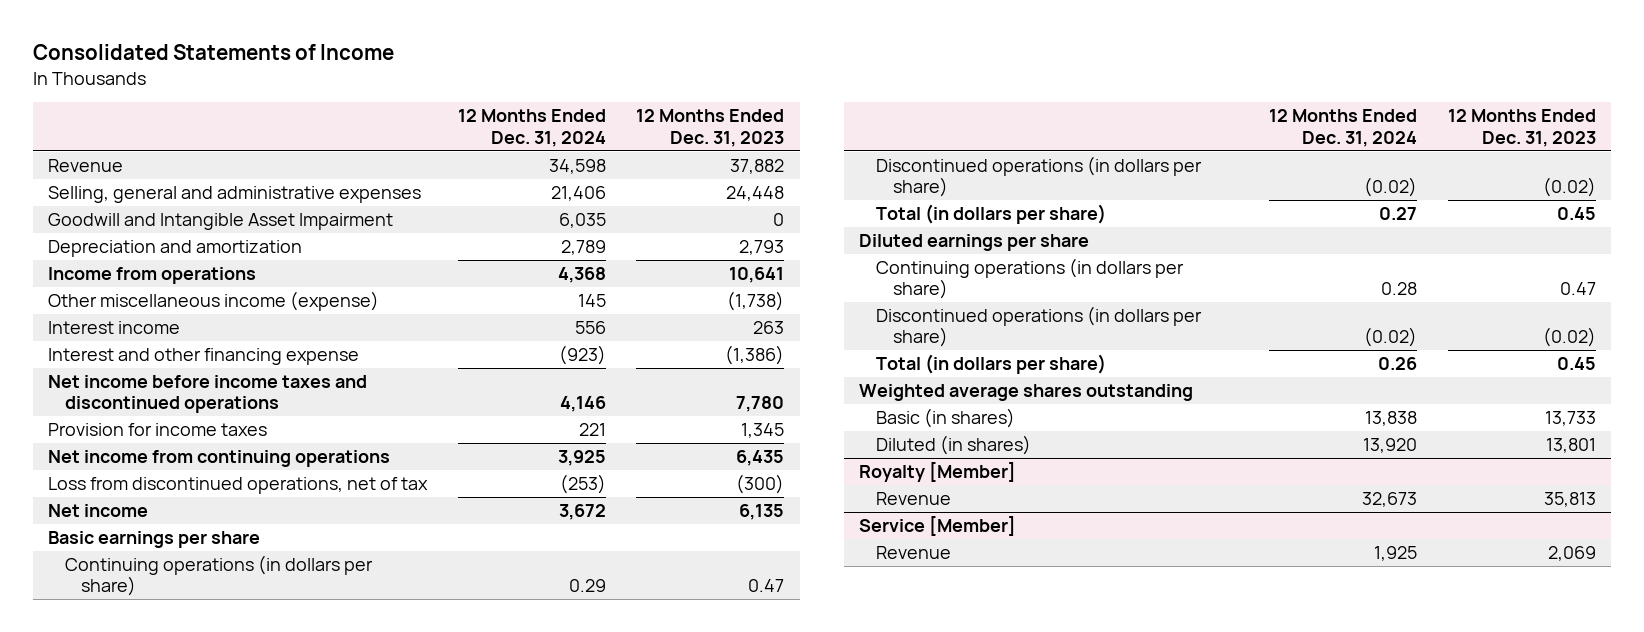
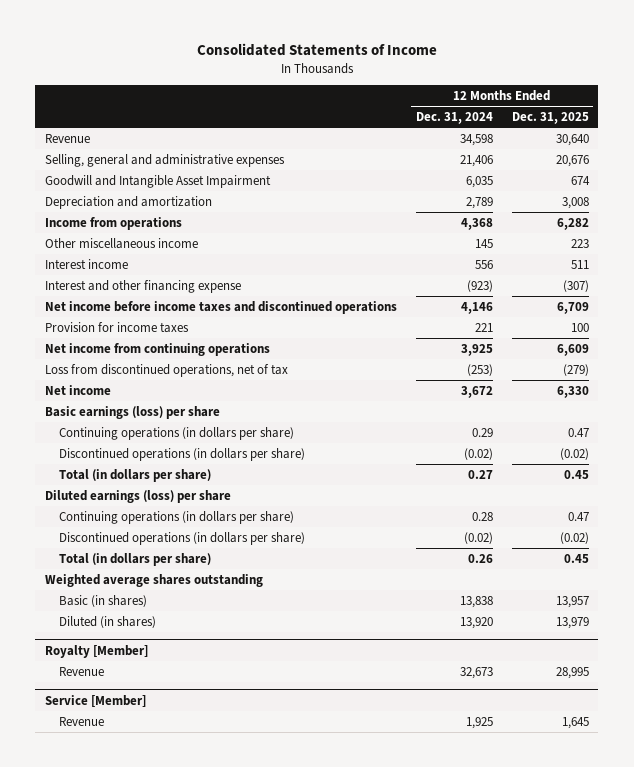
[636,109,785,147] 12 Months Ended Dec. 31, 2023 -> none
none -> [511,111,589,124] Dec. 31, 2025
[48,291,380,312] Other miscellaneous income (expense) -> [44,237,198,249] Other miscellaneous income
[48,531,261,549] Basic earnings per share -> [44,405,220,419] Basic earnings (loss) per share
[859,234,1090,252] Diluted earnings per share -> [44,489,231,503] Diluted earnings (loss) per share

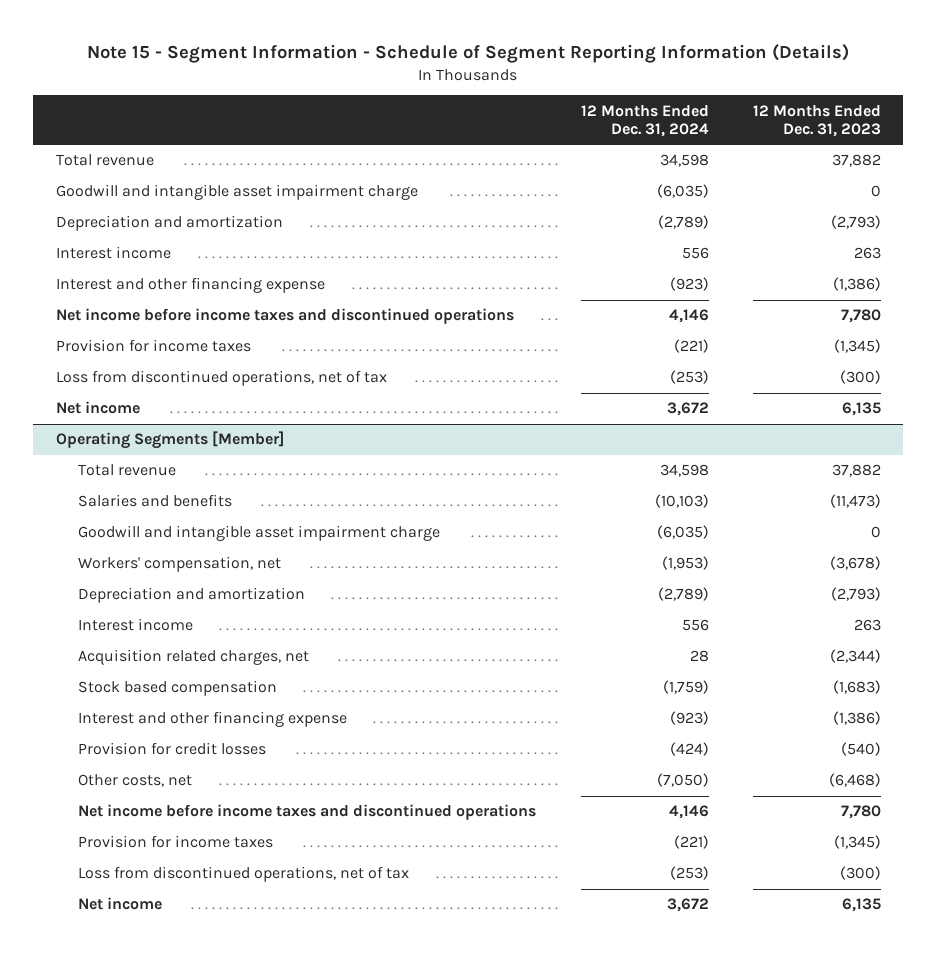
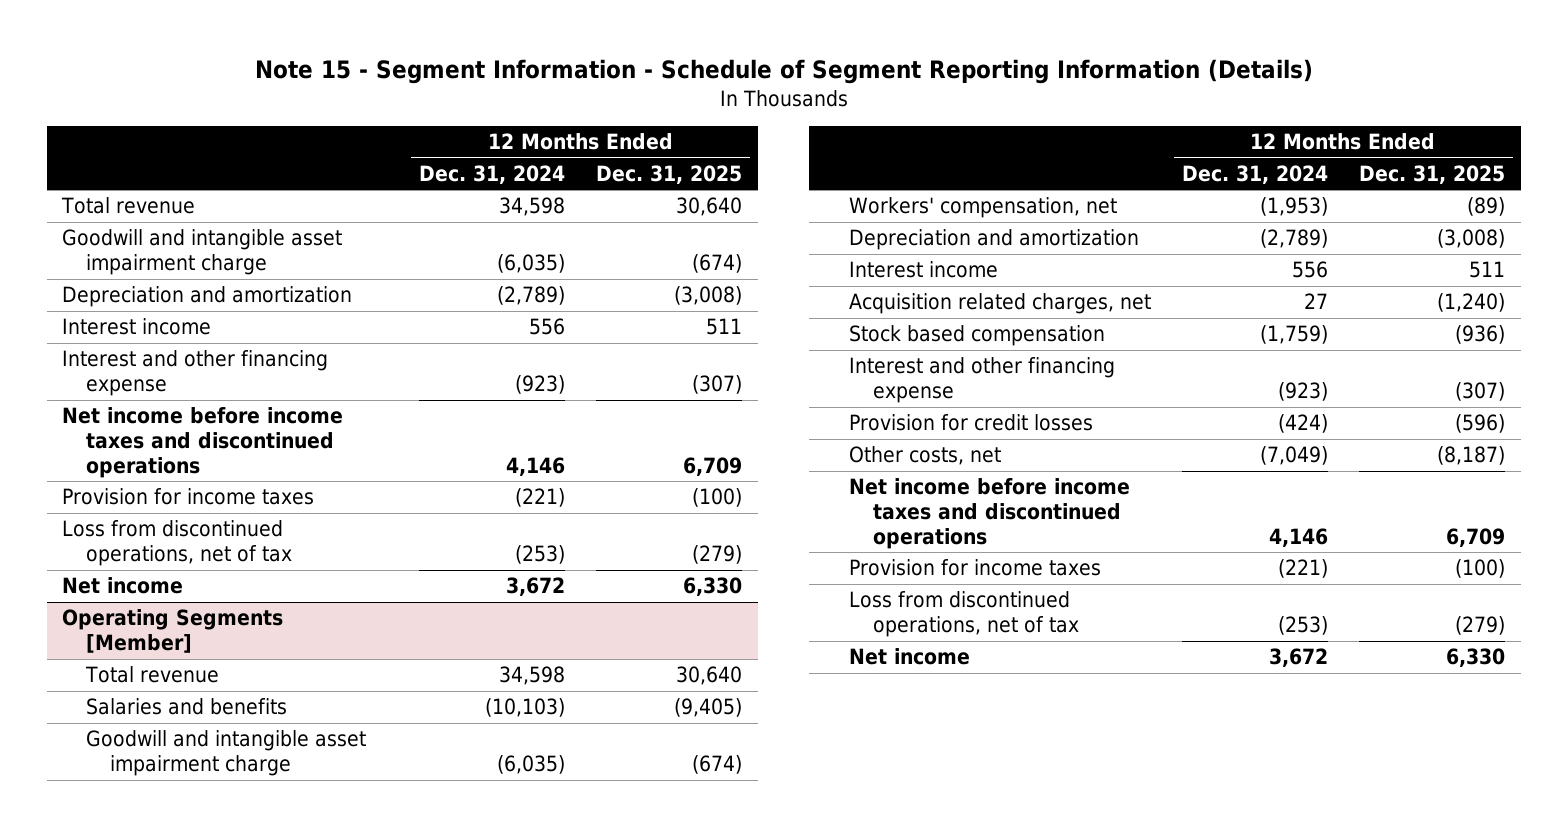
[752,104,881,138] 12 Months Ended Dec. 31, 2023 -> none
none -> [596,165,743,185] Dec. 31, 2025
[689,650,709,663] 28 -> [1303,293,1328,310] 27
[656,773,709,788] (7,050) -> [1259,446,1328,466] (7,049)

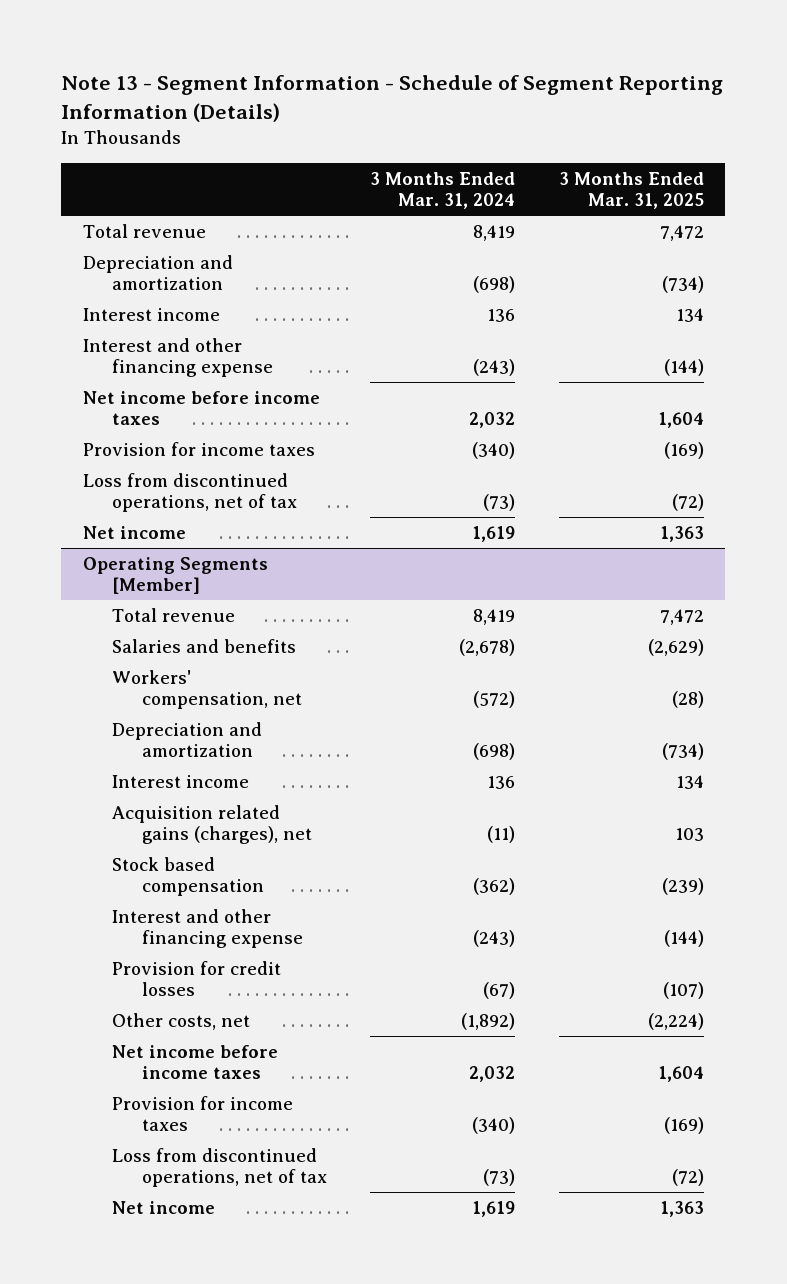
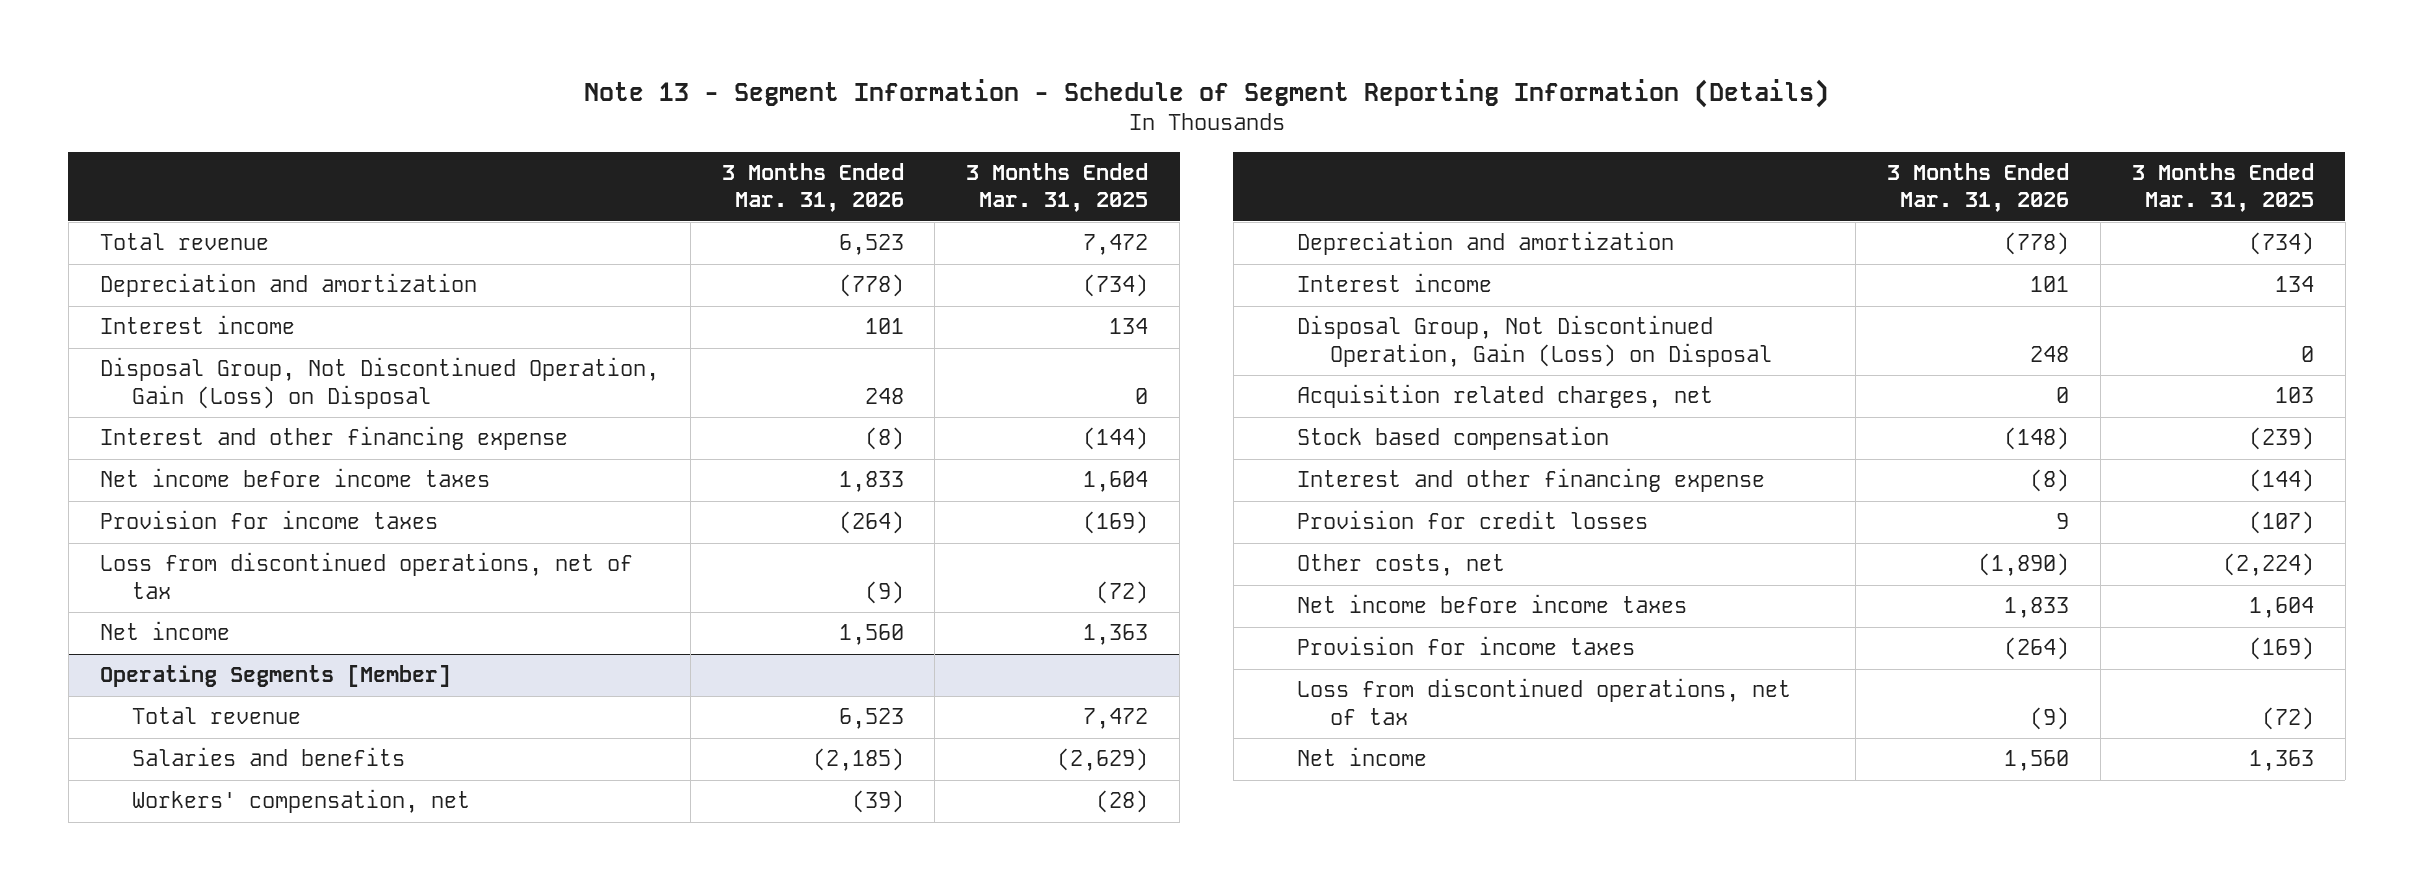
[370,171,516,210] 3 Months Ended Mar. 31, 2024 -> none
none -> [721,162,904,213] 3 Months Ended Mar. 31, 2026
none -> [99,357,659,409] Disposal Group, Not Discontinued Operation, Gain (Loss) on Disposal
none -> [1297,315,1772,367] Disposal Group, Not Discontinued Operation, Gain (Loss) on Disposal
[112,804,312,845] Acquisition related gains (charges), net -> [1297,384,1714,409] Acquisition related charges, net

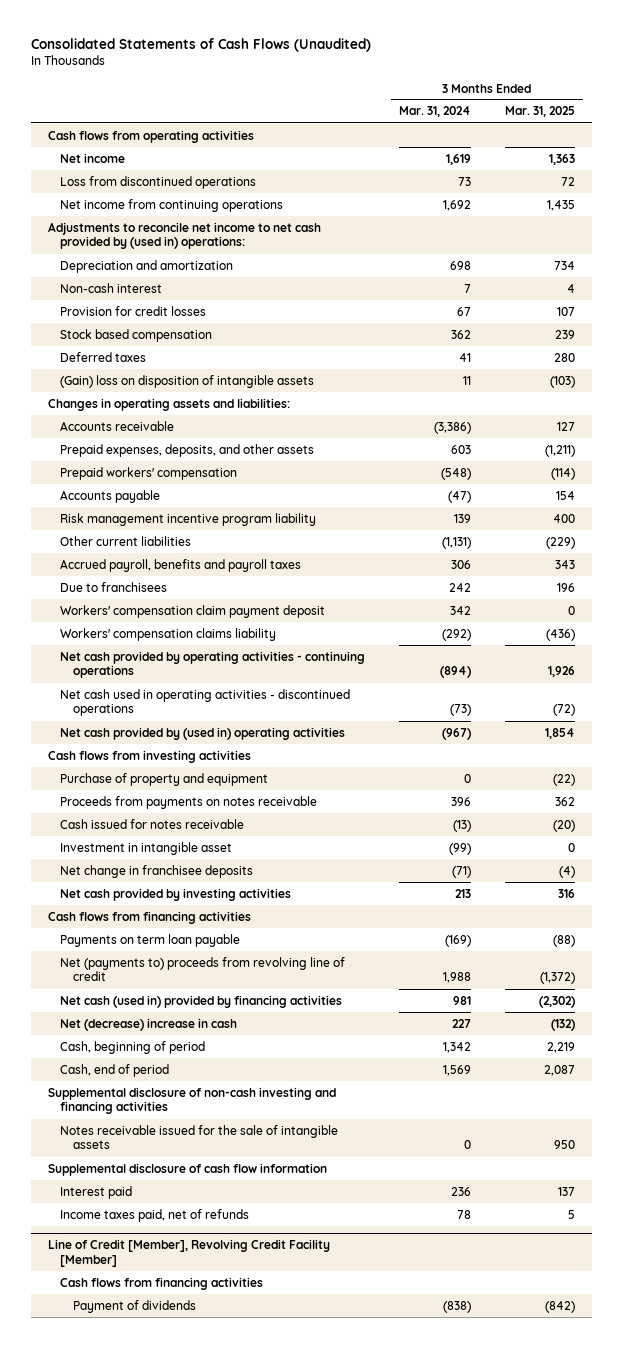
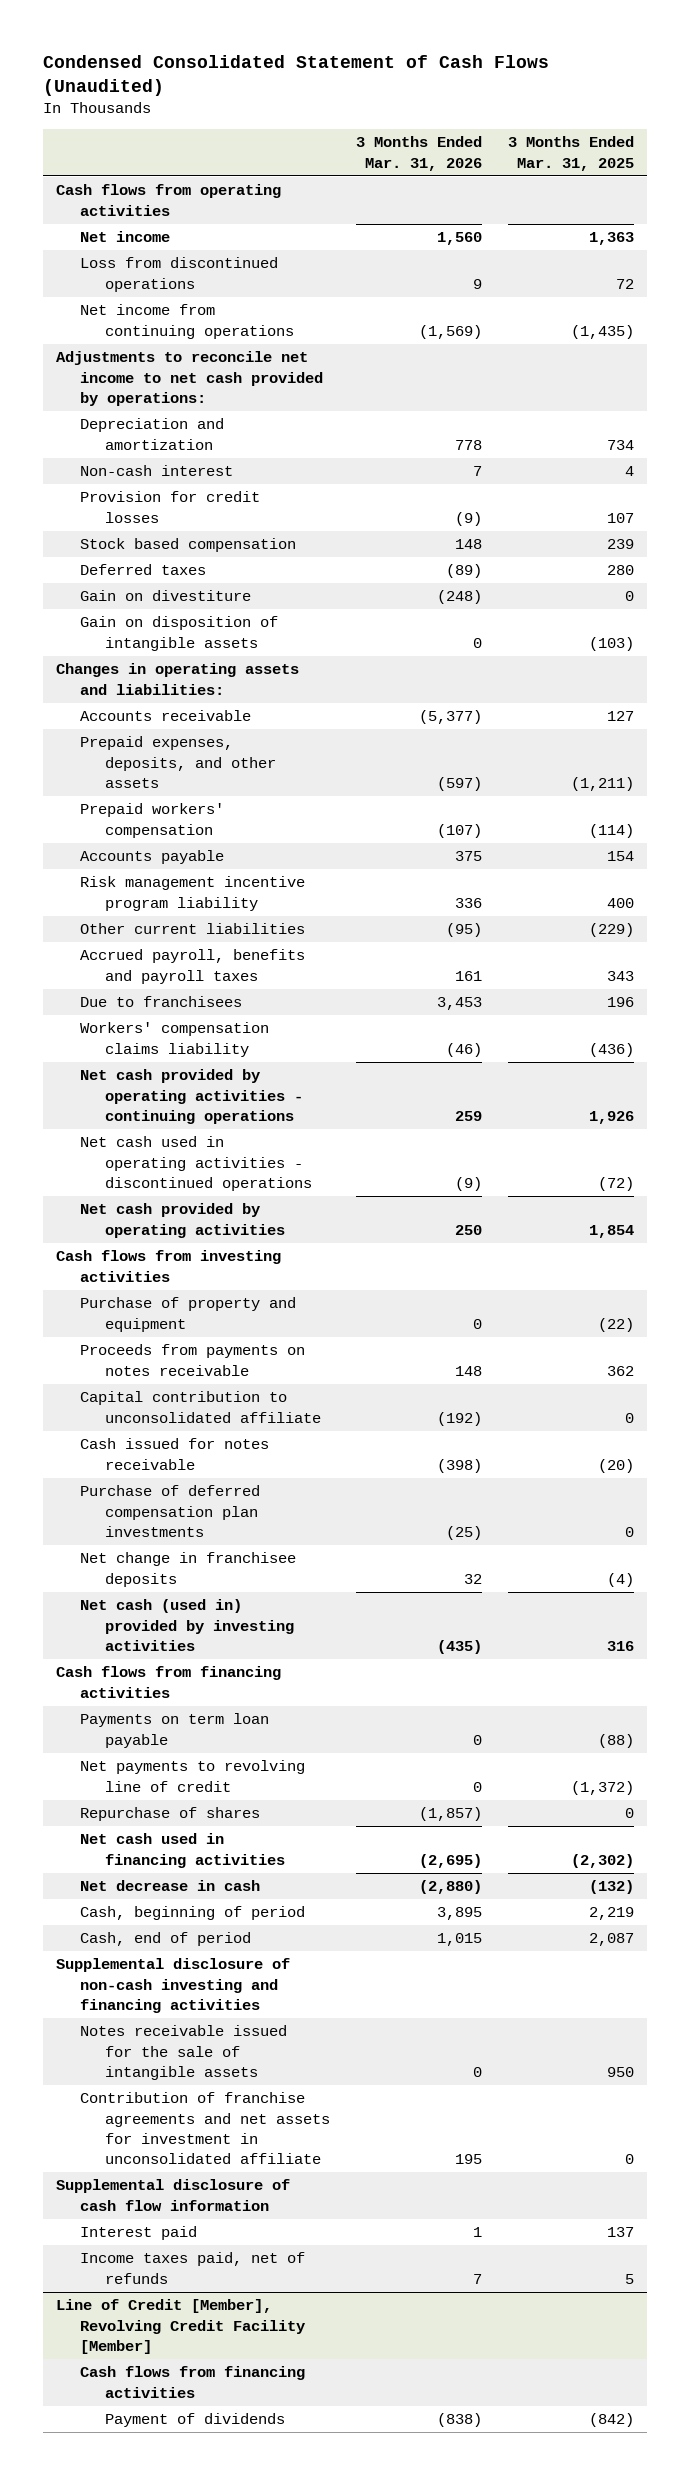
[30,38,371,53] Consolidated Statements of Cash Flows (Unaudited) -> [43,54,550,97] Condensed Consolidated Statement of Cash Flows (Unaudited)
[399,106,472,118] Mar. 31, 2024 -> none
none -> [355,136,482,171] 3 Months Ended Mar. 31, 2026
[546,199,575,211] 1,435 -> [570,324,634,339] (1,435)
[47,221,321,250] Adjustments to reconcile net income to net cash provided by (used in) operations: -> [56,351,324,406] Adjustments to reconcile net income to net cash provided by operations:
none -> [80,590,252,602] Gain on divestiture
[60,374,315,388] (Gain) loss on disposition of intangible assets -> [80,616,279,651] Gain on disposition of intangible assets
[60,604,326,618] Workers' compensation claim payment deposit -> none
[60,726,346,740] Net cash provided by (used in) operating activities -> [80,1203,285,1238] Net cash provided by operating activities
none -> [80,1391,321,1423] Capital contribution to unconsolidated affiliate
[60,841,233,855] Investment in intangible asset -> none
none -> [80,1485,261,1537] Purchase of deferred compensation plan investments
[60,887,292,901] Net cash provided by investing activities -> [80,1599,294,1651] Net cash (used in) provided by investing activities
[60,956,346,982] Net (payments to) proceeds from revolving line of credit -> [80,1760,306,1792] Net payments to revolving line of credit
none -> [80,1807,261,1822] Repurchase of shares
[60,994,343,1008] Net cash (used in) provided by financing activities -> [80,1833,285,1868] Net cash used in financing activities
[60,1017,238,1031] Net (decrease) increase in cash -> [80,1880,261,1892] Net decrease in cash
none -> [80,2092,330,2164] Contribution of franchise agreements and net assets for investment in unconsolidated affiliate

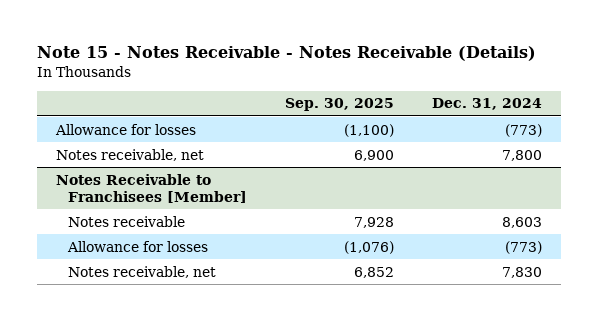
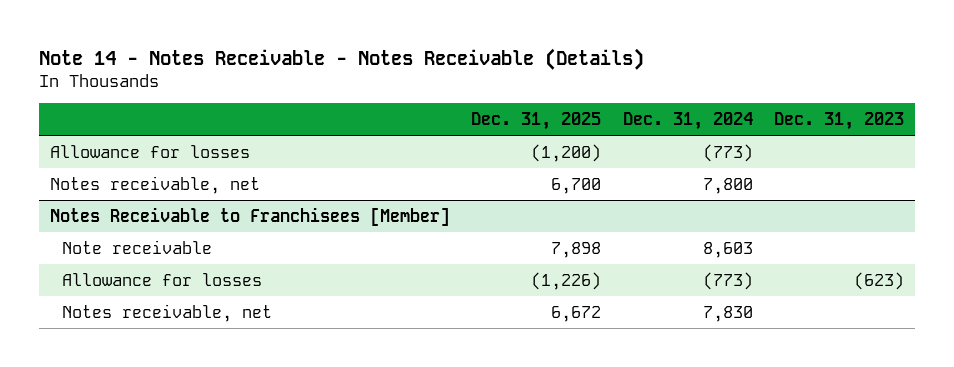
[36,46,536,62] Note 15 - Notes Receivable - Notes Receivable (Details) -> [39,47,645,70] Note 14 - Notes Receivable - Notes Receivable (Details)
[285,98,395,112] Sep. 30, 2025 -> none
none -> [471,112,602,131] Dec. 31, 2025
none -> [774,112,905,131] Dec. 31, 2023
[68,215,186,227] Notes receivable -> [61,239,212,254] Note receivable

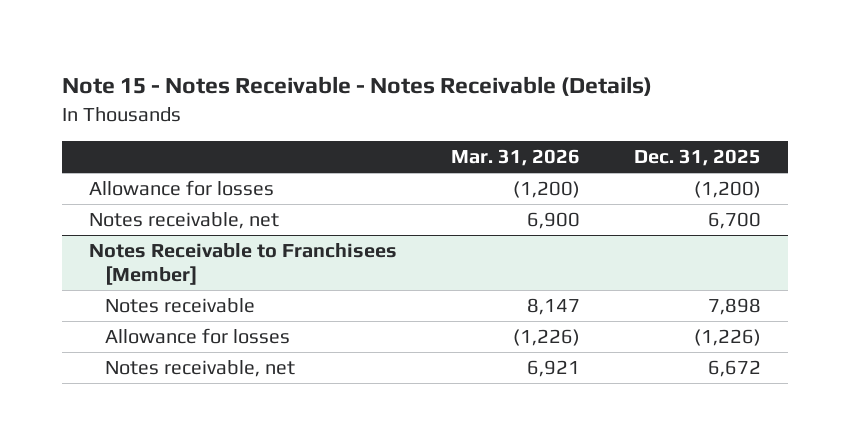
[39,47,645,70] Note 14 - Notes Receivable - Notes Receivable (Details) -> [62,76,653,97] Note 15 - Notes Receivable - Notes Receivable (Details)
[622,112,753,131] Dec. 31, 2024 -> none
[774,112,905,131] Dec. 31, 2023 -> none
none -> [450,148,580,166] Mar. 31, 2026
[61,239,212,254] Note receivable -> [105,298,256,314] Notes receivable

